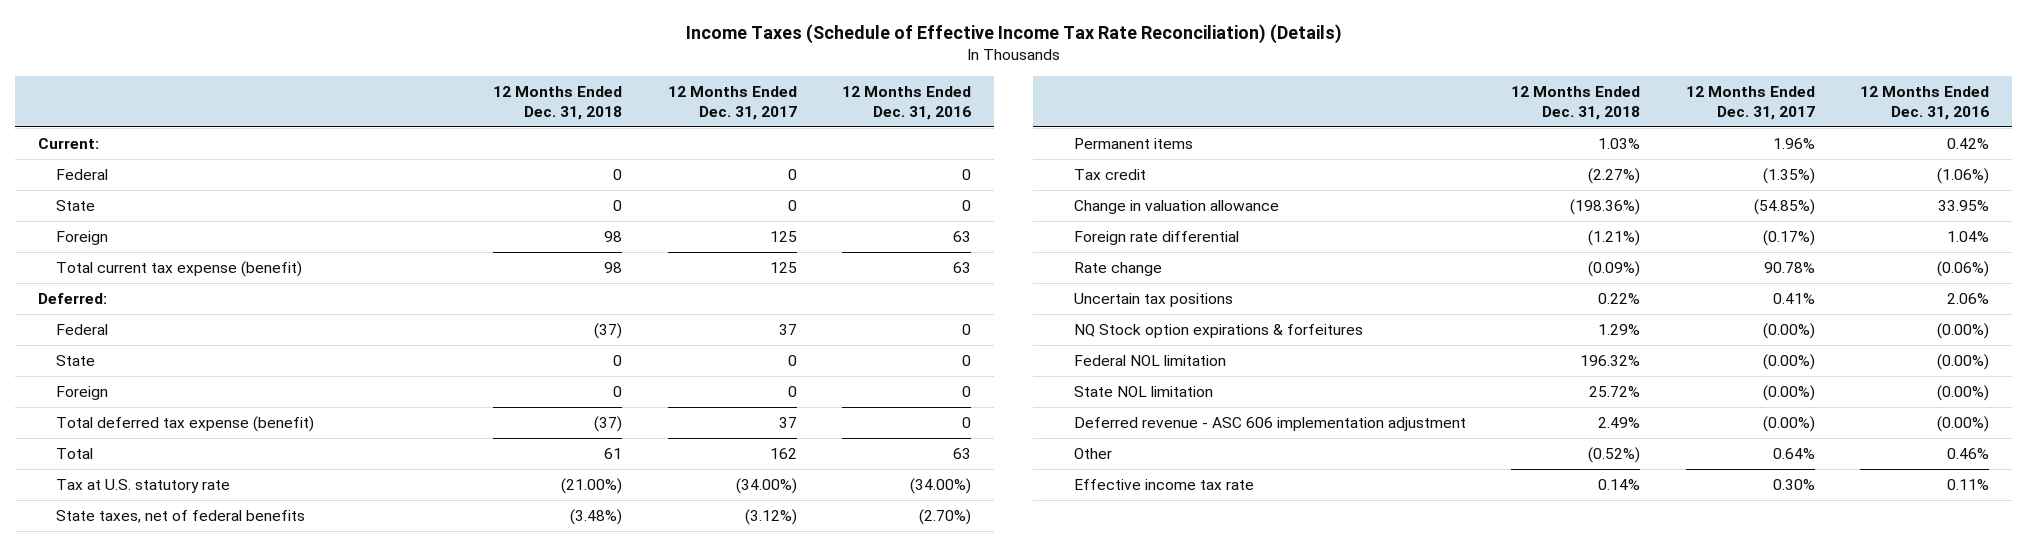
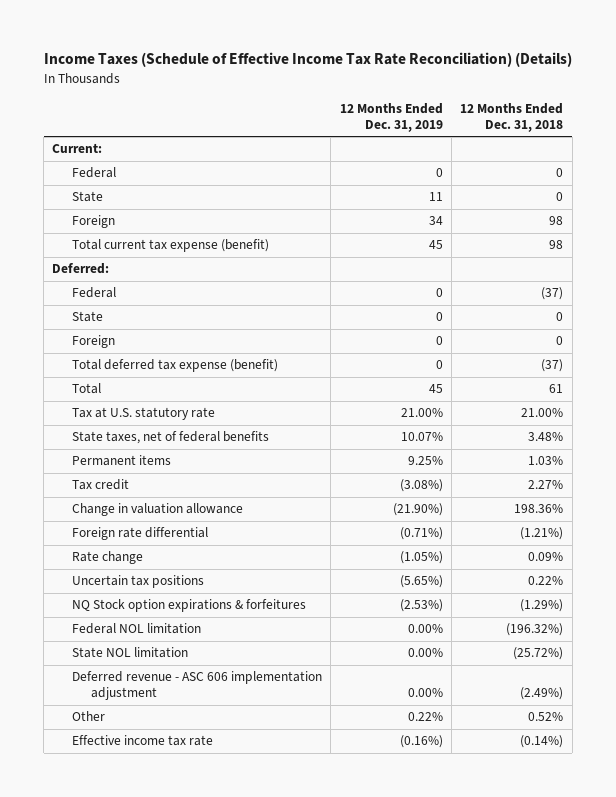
[667,85,797,120] 12 Months Ended Dec. 31, 2017 -> none
[842,85,972,120] 12 Months Ended Dec. 31, 2016 -> none
none -> [339,102,443,132] 12 Months Ended Dec. 31, 2019
[561,477,623,494] (21.00%) -> [521,408,564,418] 21.00%
[570,508,623,525] (3.48%) -> [528,432,564,442] 3.48%
[1588,167,1641,184] (2.27%) -> [528,480,564,490] 2.27%
[1570,198,1641,215] (198.36%) -> [514,504,564,514] 198.36%
[1588,260,1641,277] (0.09%) -> [528,552,564,562] 0.09%
[1598,323,1641,335] 1.29% -> [520,599,564,613] (1.29%)
[1580,354,1641,366] 196.32% -> [506,623,564,637] (196.32%)
[1589,385,1641,397] 25.72% -> [513,647,564,661] (25.72%)
[1598,416,1641,428] 2.49% -> [520,687,564,701] (2.49%)
[1588,446,1641,463] (0.52%) -> [528,712,564,722] 0.52%
[1598,478,1641,490] 0.14% -> [520,735,564,749] (0.14%)

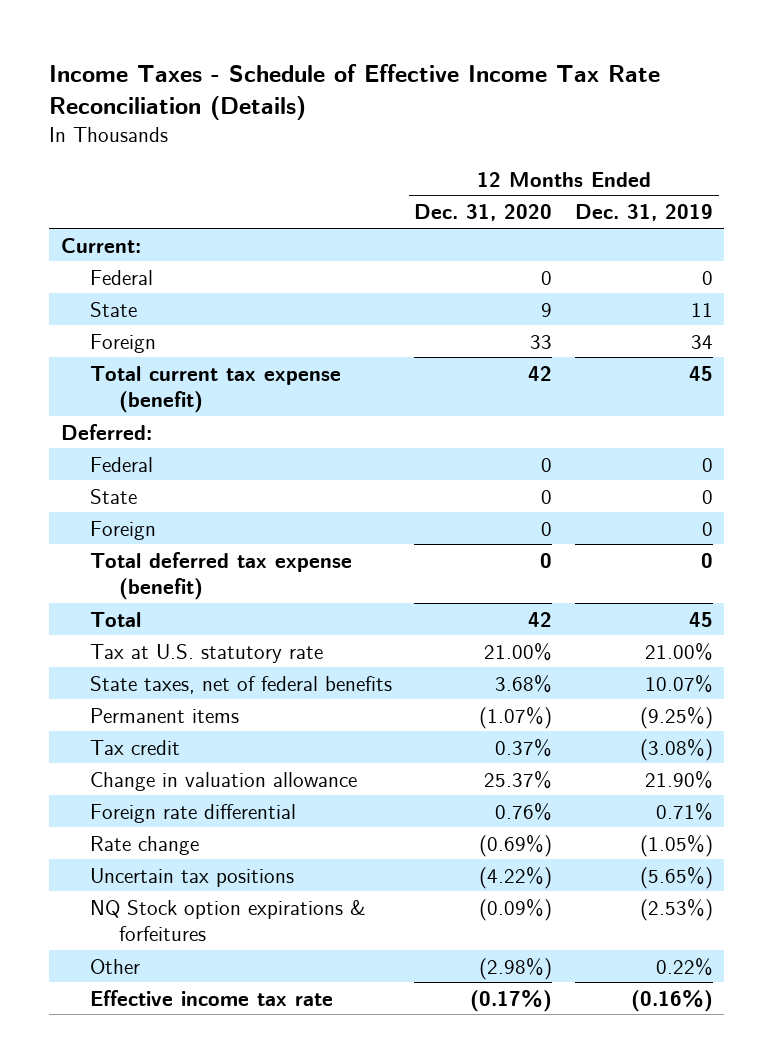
[43,52,572,68] Income Taxes (Schedule of Effective Income Tax Rate Reconciliation) (Details) -> [49,63,661,121] Income Taxes - Schedule of Effective Income Tax Rate Reconciliation (Details)
[460,102,564,132] 12 Months Ended Dec. 31, 2018 -> none
none -> [414,204,553,222] Dec. 31, 2020
[407,456,443,466] 9.25% -> [639,706,713,729] (9.25%)
[392,503,443,517] (21.90%) -> [644,770,713,789] 21.90%
[399,527,443,541] (0.71%) -> [655,802,713,821] 0.71%
[71,623,201,635] Federal NOL limitation -> none
[71,647,188,659] State NOL limitation -> none
[71,671,322,701] Deferred revenue - ASC 606 implementation adjustment -> none

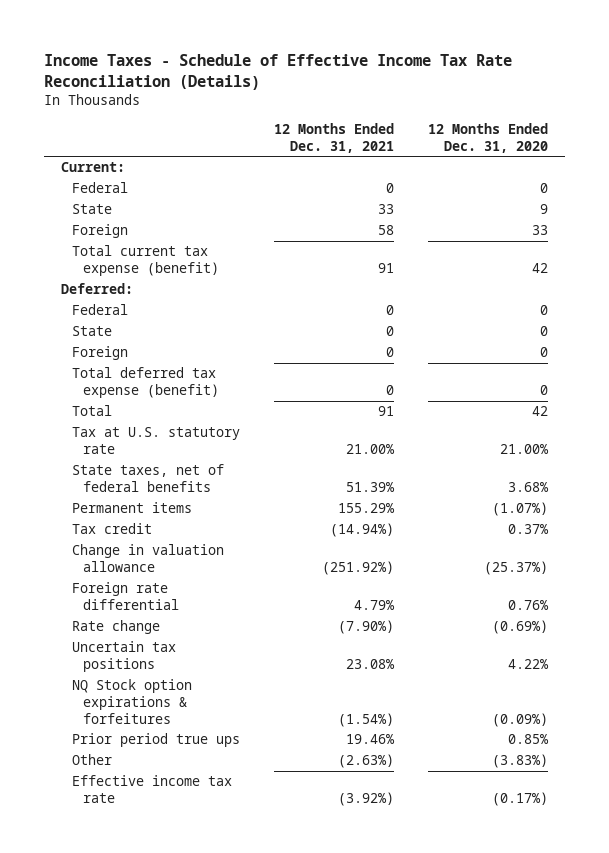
[574,204,713,222] Dec. 31, 2019 -> none
none -> [274,123,395,153] 12 Months Ended Dec. 31, 2021
[484,770,553,789] 25.37% -> [483,561,548,576] (25.37%)
[479,866,553,889] (4.22%) -> [507,659,549,670] 4.22%
none -> [72,733,241,748] Prior period true ups
[479,957,553,980] (2.98%) -> [491,754,548,769] (3.83%)

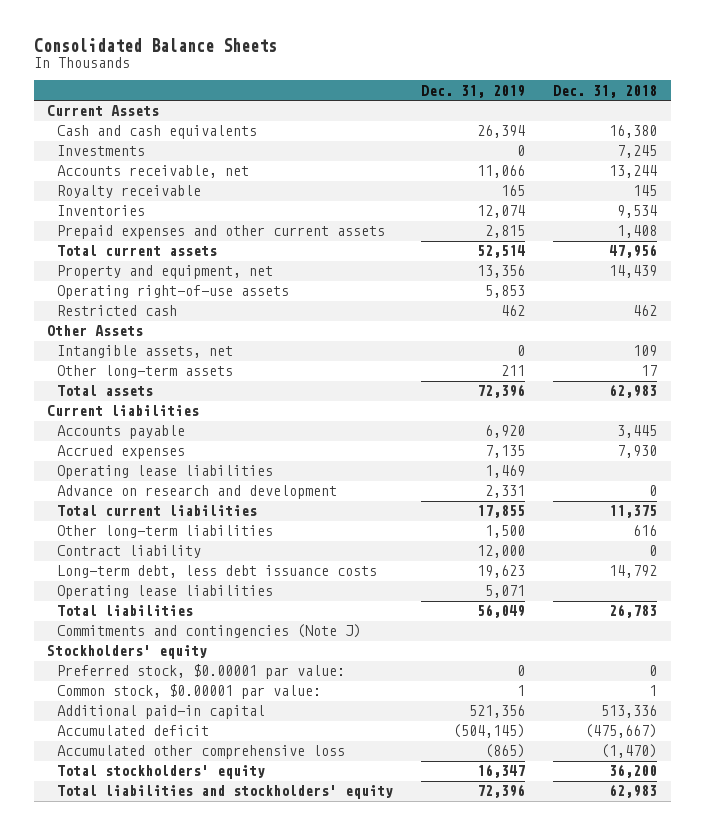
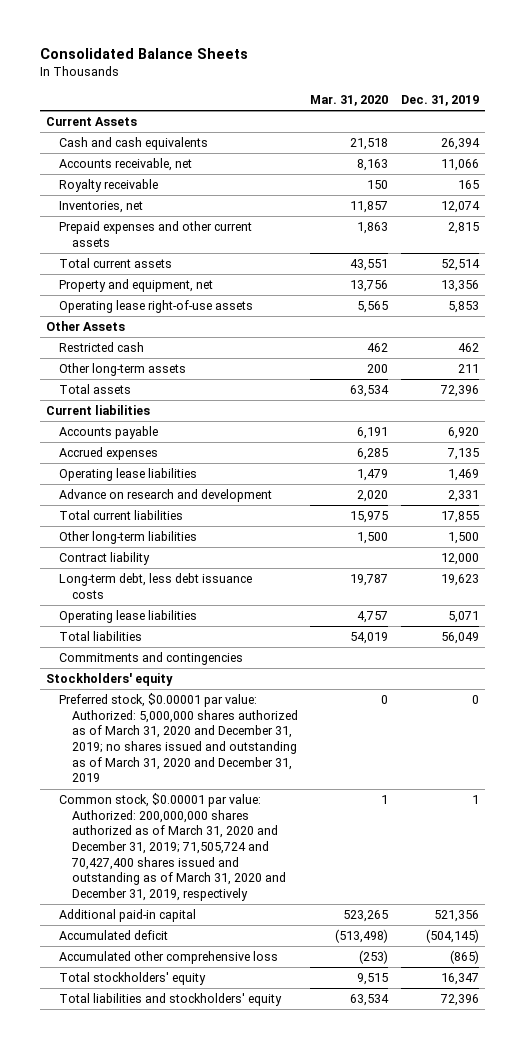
[552,84,657,98] Dec. 31, 2018 -> none
none -> [310,94,389,106] Mar. 31, 2020
[57,145,146,157] Investments -> none
[57,205,146,217] Inventories -> [58,201,143,214] Inventories, net
[57,285,290,300] Operating right-of-use assets -> [58,300,253,314] Operating lease right-of-use assets
[57,345,234,359] Intangible assets, net -> none
[57,305,178,317] Restricted cash -> [58,342,144,353] Restricted cash
[57,624,362,639] Commitments and contingencies (Note J) -> [58,652,243,666] Commitments and contingencies
[57,664,346,680] Preferred stock, $0.00001 par value: -> [58,693,298,783] Preferred stock, $0.00001 par value: Authorized: 5,000,000 shares authorized as of March 31, 2020 and December 31, 2019; no shares issued and outstanding as of March 31, 2020 and December 31, 2019
[57,684,322,700] Common stock, $0.00001 par value: -> [58,793,286,902] Common stock, $0.00001 par value: Authorized: 200,000,000 shares authorized as of March 31, 2020 and December 31, 2019; 71,505,724 and 70,427,400 shares issued and outstanding as of March 31, 2020 and December 31, 2019, respectively

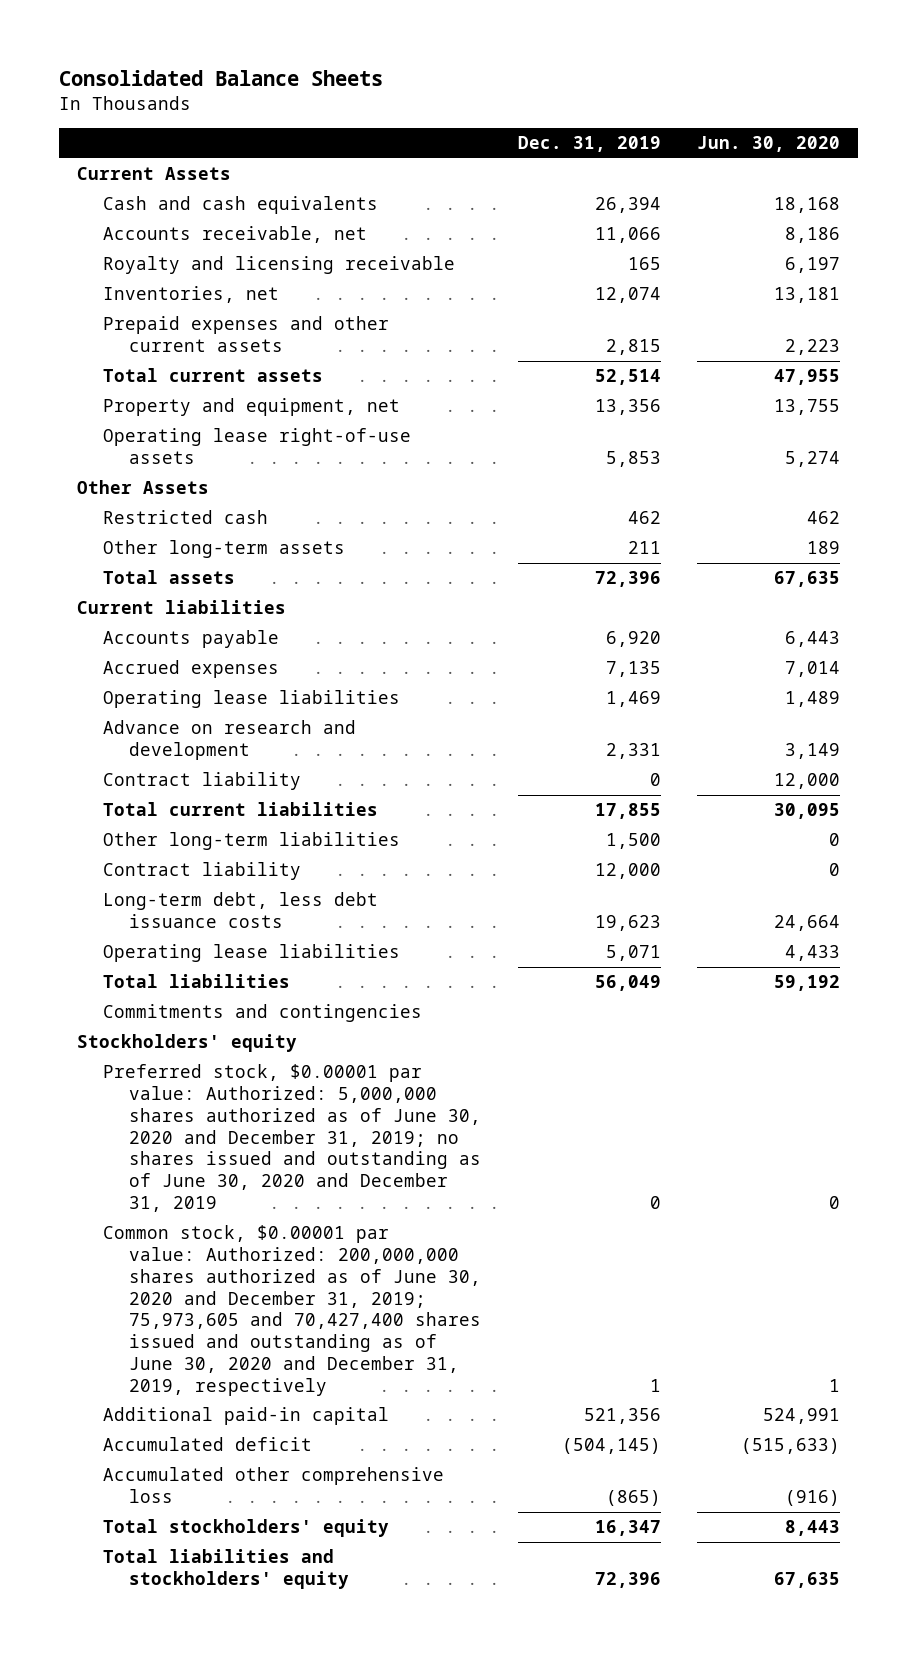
[310,94,389,106] Mar. 31, 2020 -> none
none -> [697,135,841,152] Jun. 30, 2020
[58,179,158,193] Royalty receivable -> [103,256,456,275] Royalty and licensing receivable
none -> [103,772,302,791] Contract liability
[58,693,298,783] Preferred stock, $0.00001 par value: Authorized: 5,000,000 shares authorized as of March 31, 2020 and December 31, 2019; no shares issued and outstanding as of March 31, 2020 and December 31, 2019 -> [103,1064,482,1212] Preferred stock, $0.00001 par value: Authorized: 5,000,000 shares authorized as of June 30, 2020 and December 31, 2019; no shares issued and outstanding as of June 30, 2020 and December 31, 2019
[58,793,286,902] Common stock, $0.00001 par value: Authorized: 200,000,000 shares authorized as of March 31, 2020 and December 31, 2019; 71,505,724 and 70,427,400 shares issued and outstanding as of March 31, 2020 and December 31, 2019, respectively -> [103,1225,482,1396] Common stock, $0.00001 par value: Authorized: 200,000,000 shares authorized as of June 30, 2020 and December 31, 2019; 75,973,605 and 70,427,400 shares issued and outstanding as of June 30, 2020 and December 31, 2019, respectively

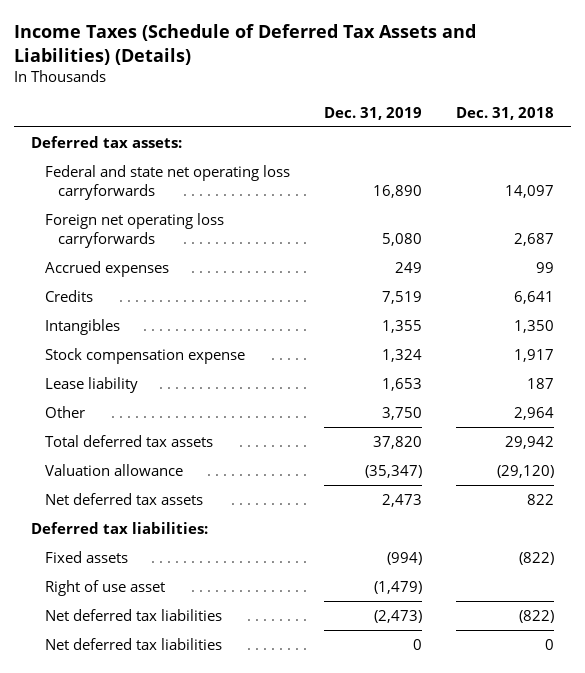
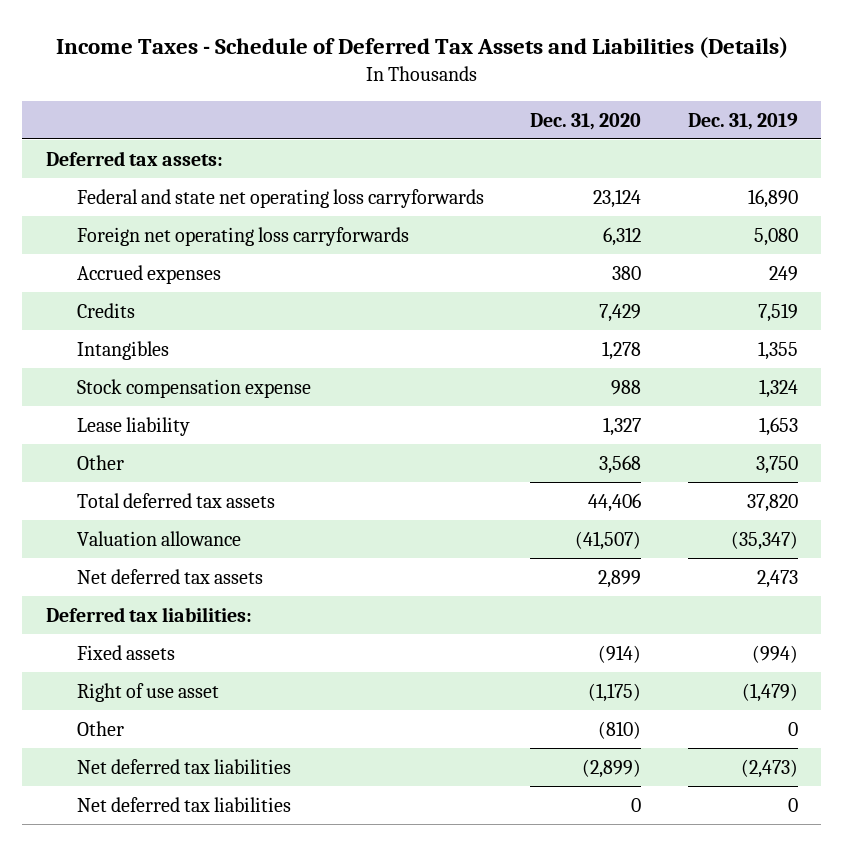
[14,23,477,65] Income Taxes (Schedule of Deferred Tax Assets and Liabilities) (Details) -> [55,36,788,58] Income Taxes - Schedule of Deferred Tax Assets and Liabilities (Details)
[455,106,554,120] Dec. 31, 2018 -> none
none -> [530,112,642,130] Dec. 31, 2020
none -> [77,720,125,736] Other

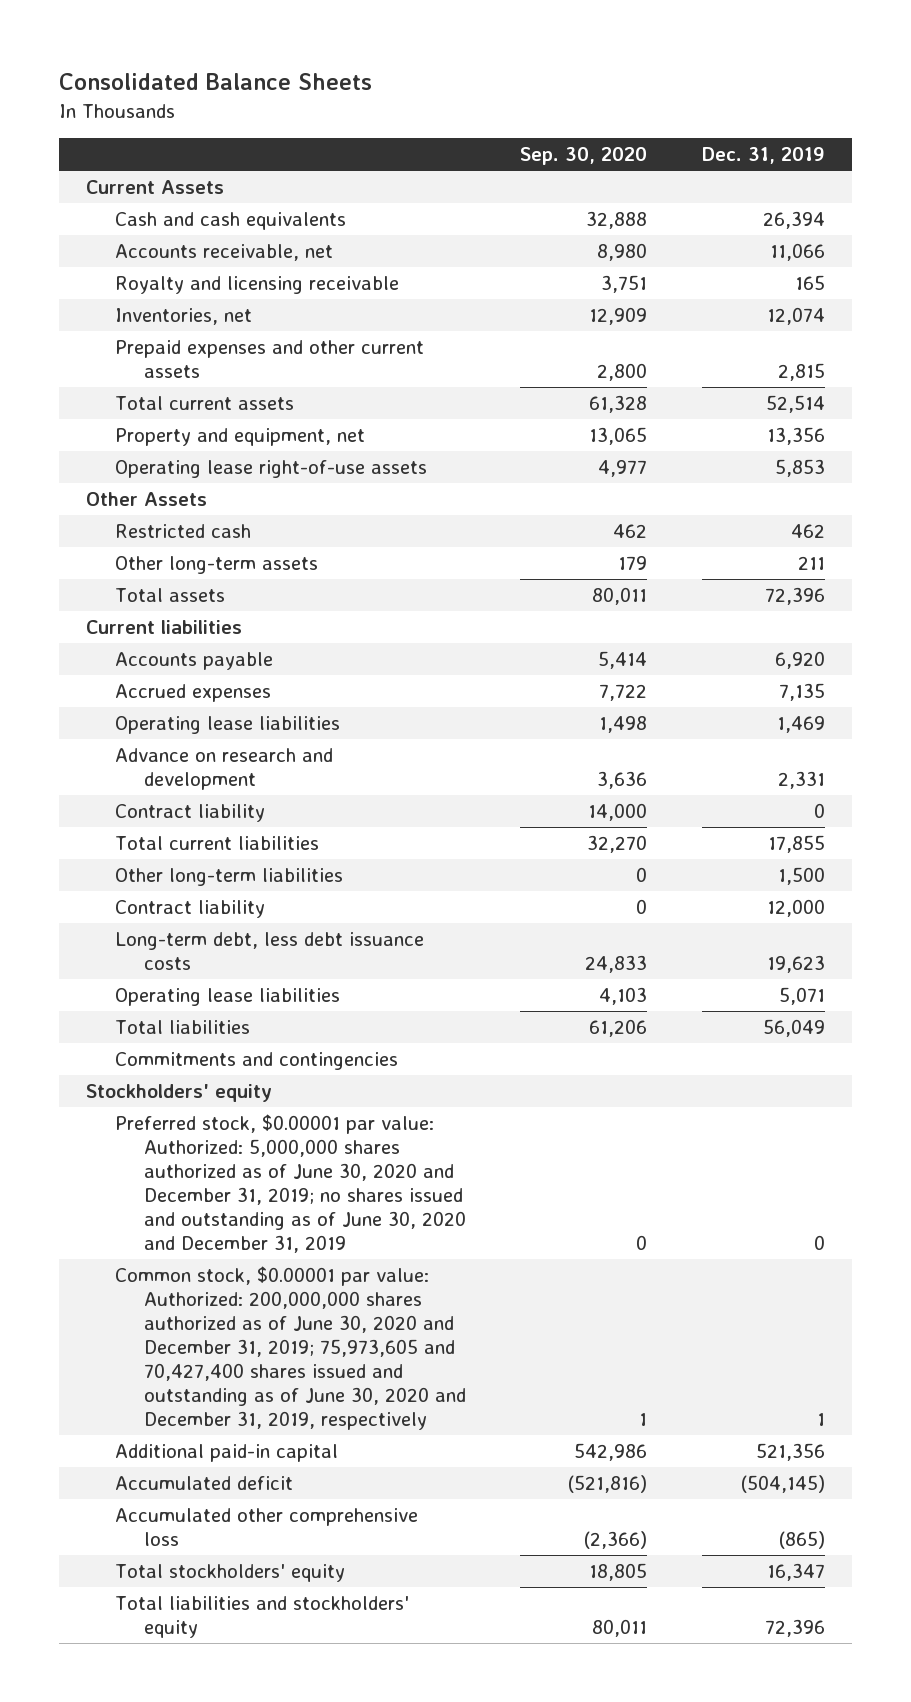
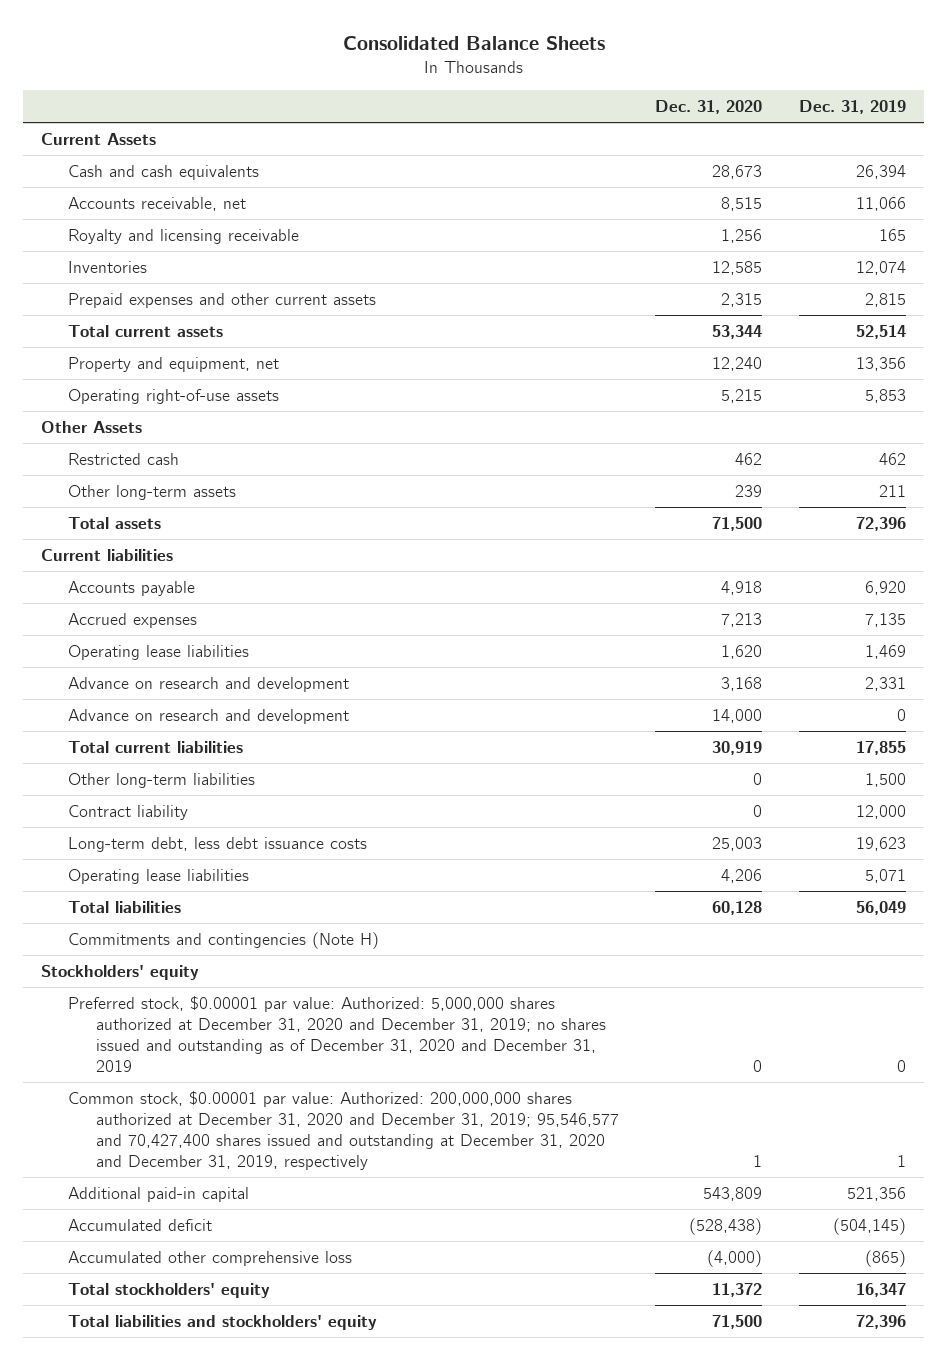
[520,147,648,166] Sep. 30, 2020 -> none
none -> [655,100,763,115] Dec. 31, 2020
[114,307,252,325] Inventories, net -> [68,261,148,274] Inventories
[114,459,427,478] Operating lease right-of-use assets -> [68,389,280,405] Operating right-of-use assets
[114,803,265,822] Contract liability -> [68,709,350,725] Advance on research and development
[114,1051,398,1070] Commitments and contingencies -> [68,932,380,950] Commitments and contingencies (Note H)
[114,1113,466,1253] Preferred stock, $0.00001 par value: Authorized: 5,000,000 shares authorized as of June 30, 2020 and December 31, 2019; no shares issued and outstanding as of June 30, 2020 and December 31, 2019 -> [68,996,606,1073] Preferred stock, $0.00001 par value: Authorized: 5,000,000 shares authorized at December 31, 2020 and December 31, 2019; no shares issued and outstanding as of December 31, 2020 and December 31, 2019
[114,1265,466,1430] Common stock, $0.00001 par value: Authorized: 200,000,000 shares authorized as of June 30, 2020 and December 31, 2019; 75,973,605 and 70,427,400 shares issued and outstanding as of June 30, 2020 and December 31, 2019, respectively -> [68,1091,619,1171] Common stock, $0.00001 par value: Authorized: 200,000,000 shares authorized at December 31, 2020 and December 31, 2019; 95,546,577 and 70,427,400 shares issued and outstanding at December 31, 2020 and December 31, 2019, respectively

